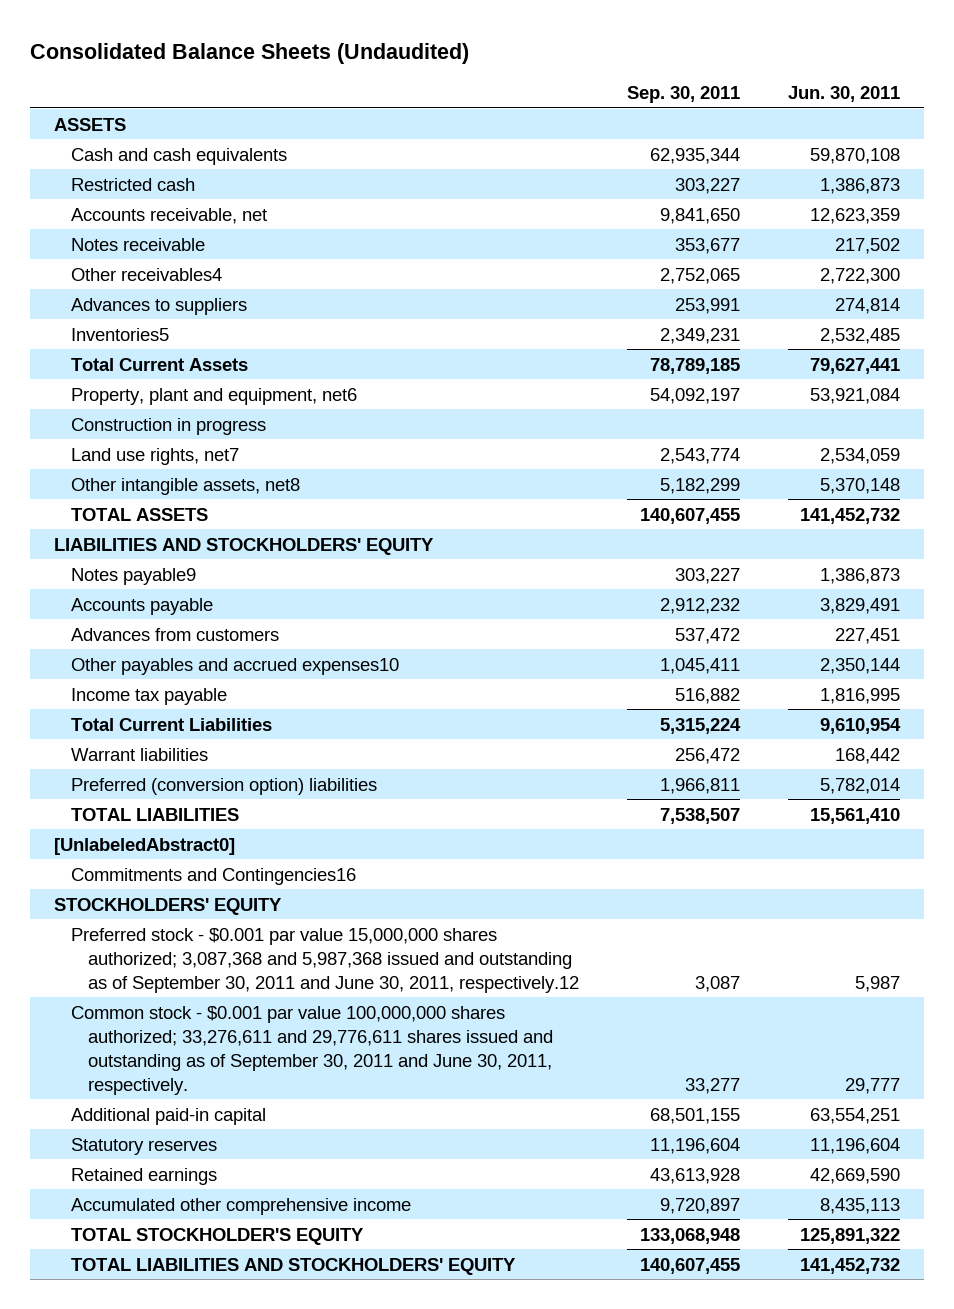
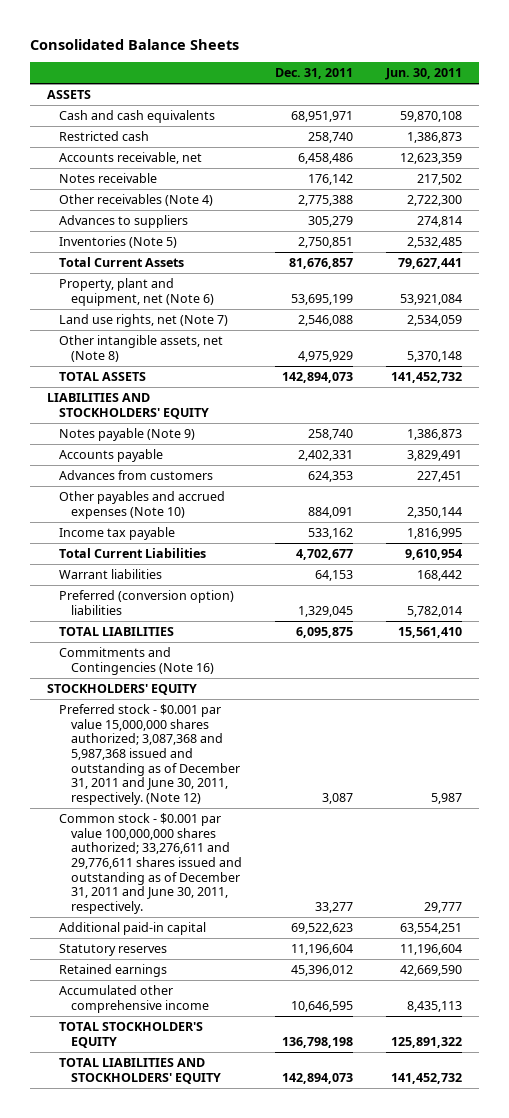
[30,43,470,65] Consolidated Balance Sheets (Undaudited) -> [30,38,240,50] Consolidated Balance Sheets
[626,86,740,104] Sep. 30, 2011 -> none
none -> [275,68,354,80] Dec. 31, 2011
[70,267,222,281] Other receivables4 -> [59,194,214,207] Other receivables (Note 4)
[70,327,169,341] Inventories5 -> [59,236,178,249] Inventories (Note 5)
[70,417,266,435] Construction in progress -> none
[70,387,357,405] Property, plant and equipment, net6 -> [59,278,215,306] Property, plant and equipment, net (Note 6)
[70,447,239,465] Land use rights, net7 -> [59,314,229,328] Land use rights, net (Note 7)
[70,477,300,495] Other intangible assets, net8 -> [59,335,224,362] Other intangible assets, net (Note 8)
[70,567,196,585] Notes payable9 -> [59,428,196,442] Notes payable (Note 9)
[70,657,399,675] Other payables and accrued expenses10 -> [59,491,226,519] Other payables and accrued expenses (Note 10)
[54,837,236,855] [UnlabeledAbstract0] -> none
[70,867,356,885] Commitments and Contingencies16 -> [59,647,215,675] Commitments and Contingencies (Note 16)
[70,927,579,993] Preferred stock - $0.001 par value 15,000,000 shares authorized; 3,087,368 and 5,987,368 issued and outstanding as of September 30, 2011 and June 30, 2011, respectively.12 -> [59,704,241,806] Preferred stock - $0.001 par value 15,000,000 shares authorized; 3,087,368 and 5,987,368 issued and outstanding as of December 31, 2011 and June 30, 2011, respectively. (Note 12)
[70,1005,553,1095] Common stock - $0.001 par value 100,000,000 shares authorized; 33,276,611 and 29,776,611 shares issued and outstanding as of September 30, 2011 and June 30, 2011, respectively. -> [59,813,243,915] Common stock - $0.001 par value 100,000,000 shares authorized; 33,276,611 and 29,776,611 shares issued and outstanding as of December 31, 2011 and June 30, 2011, respectively.

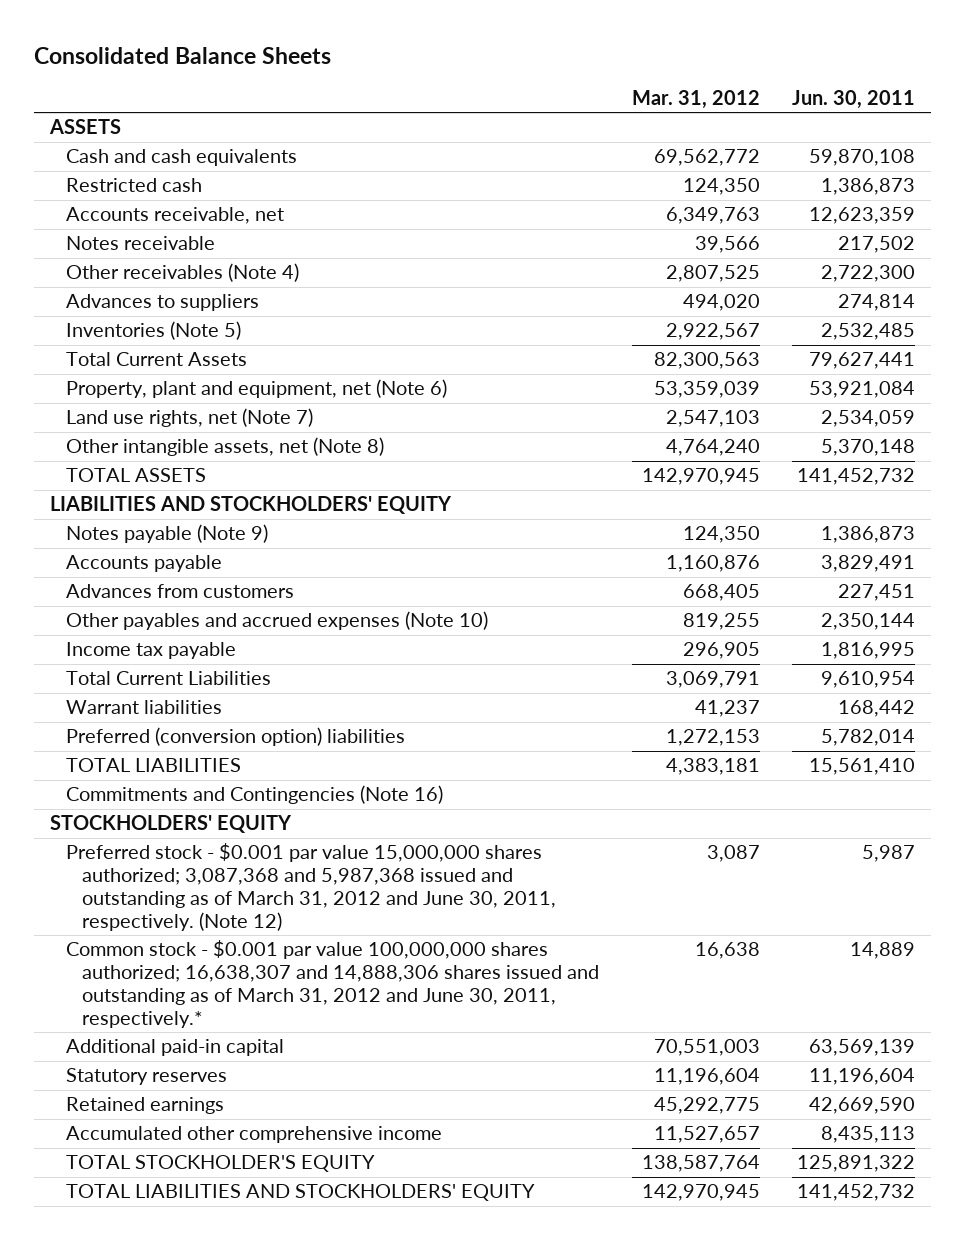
[275,68,354,80] Dec. 31, 2011 -> none
none -> [631,89,760,109] Mar. 31, 2012
[59,704,241,806] Preferred stock - $0.001 par value 15,000,000 shares authorized; 3,087,368 and 5,987,368 issued and outstanding as of December 31, 2011 and June 30, 2011, respectively. (Note 12) -> [66,843,557,931] Preferred stock - $0.001 par value 15,000,000 shares authorized; 3,087,368 and 5,987,368 issued and outstanding as of March 31, 2012 and June 30, 2011, respectively. (Note 12)
[59,813,243,915] Common stock - $0.001 par value 100,000,000 shares authorized; 33,276,611 and 29,776,611 shares issued and outstanding as of December 31, 2011 and June 30, 2011, respectively. -> [66,940,600,1028] Common stock - $0.001 par value 100,000,000 shares authorized; 16,638,307 and 14,888,306 shares issued and outstanding as of March 31, 2012 and June 30, 2011, respectively.*
[424,902,463,914] 29,777 -> [850,942,916,960] 14,889
[400,923,463,935] 63,554,251 -> [809,1039,916,1057] 63,569,139

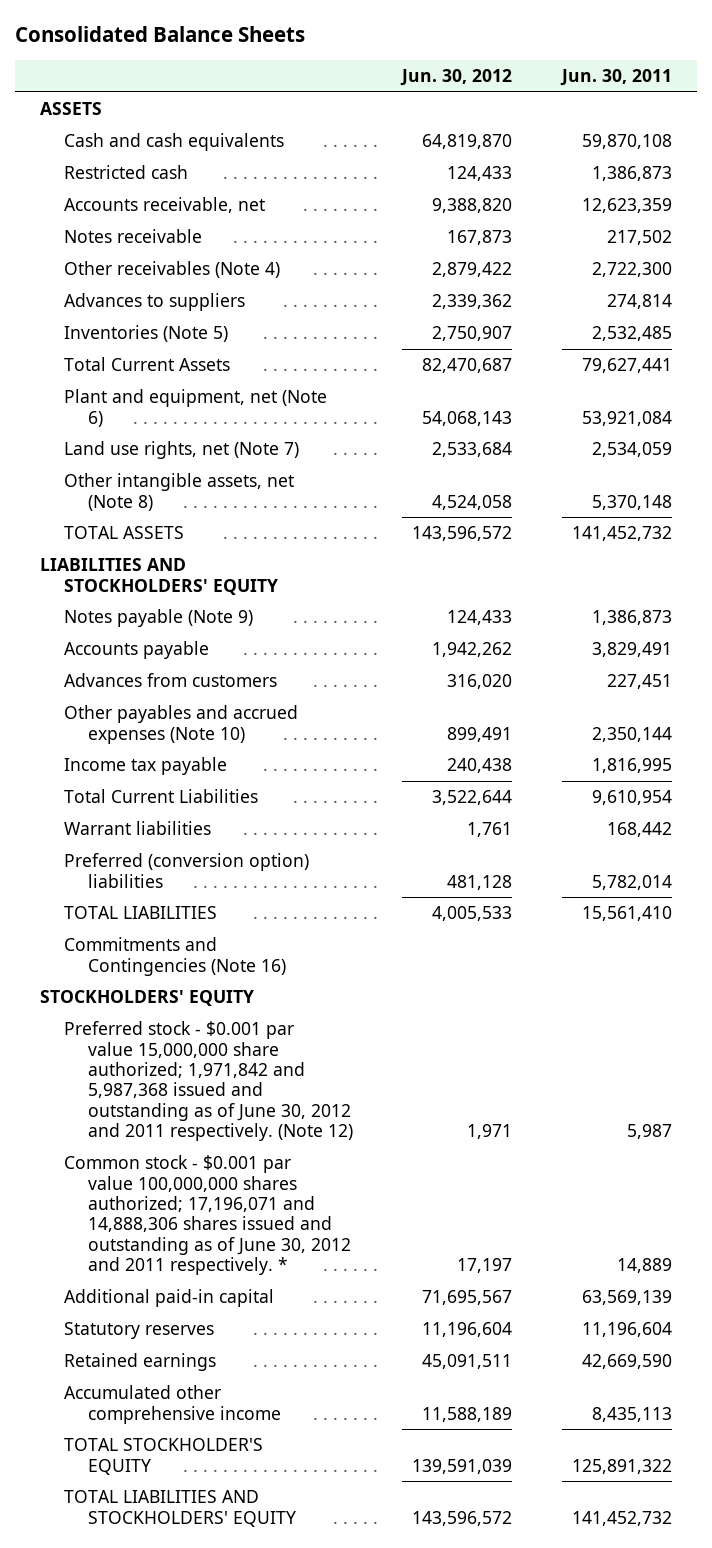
[631,89,760,109] Mar. 31, 2012 -> none
none -> [400,69,513,87] Jun. 30, 2012
[66,379,448,399] Property, plant and equipment, net (Note 6) -> [63,389,327,427] Plant and equipment, net (Note 6)
[66,843,557,931] Preferred stock - $0.001 par value 15,000,000 shares authorized; 3,087,368 and 5,987,368 issued and outstanding as of March 31, 2012 and June 30, 2011, respectively. (Note 12) -> [63,1021,353,1142] Preferred stock - $0.001 par value 15,000,000 share authorized; 1,971,842 and 5,987,368 issued and outstanding as of June 30, 2012 and 2011 respectively. (Note 12)
[66,940,600,1028] Common stock - $0.001 par value 100,000,000 shares authorized; 16,638,307 and 14,888,306 shares issued and outstanding as of March 31, 2012 and June 30, 2011, respectively.* -> [63,1155,351,1276] Common stock - $0.001 par value 100,000,000 shares authorized; 17,196,071 and 14,888,306 shares issued and outstanding as of June 30, 2012 and 2011 respectively. *

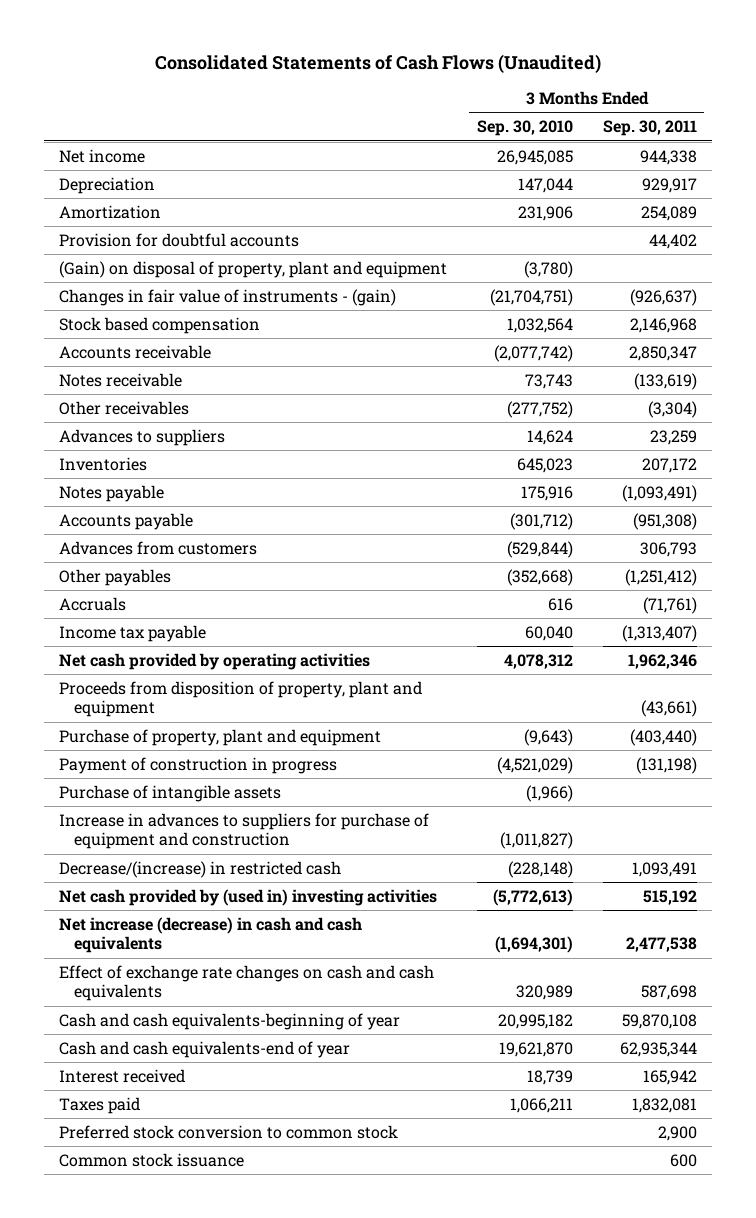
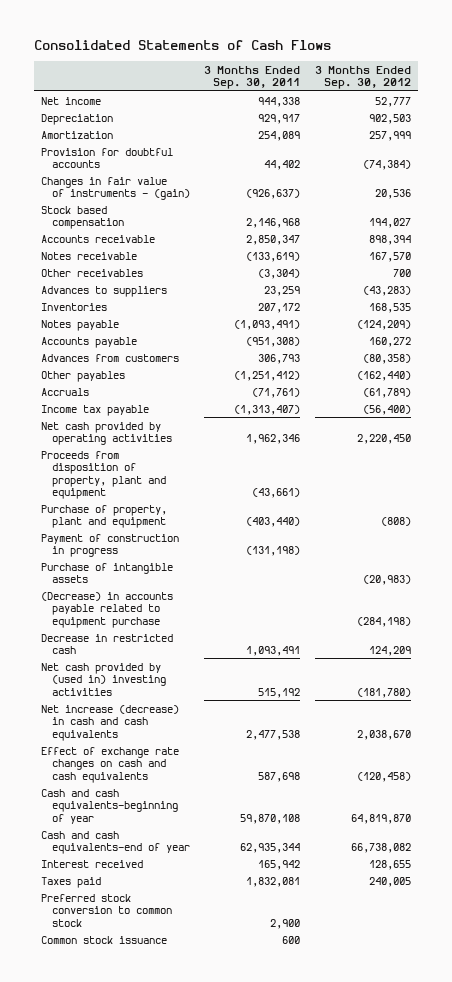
[154,53,601,73] Consolidated Statements of Cash Flows (Unaudited) -> [33,40,331,51] Consolidated Statements of Cash Flows
[476,120,573,137] Sep. 30, 2010 -> none
none -> [314,65,411,90] 3 Months Ended Sep. 30, 2012
[58,260,447,278] (Gain) on disposal of property, plant and equipment -> none
[58,812,429,850] Increase in advances to suppliers for purchase of equipment and construction -> none
none -> [40,591,173,628] (Decrease) in accounts payable related to equipment purchase
[58,860,341,878] Decrease/(increase) in restricted cash -> [40,633,173,655] Decrease in restricted cash

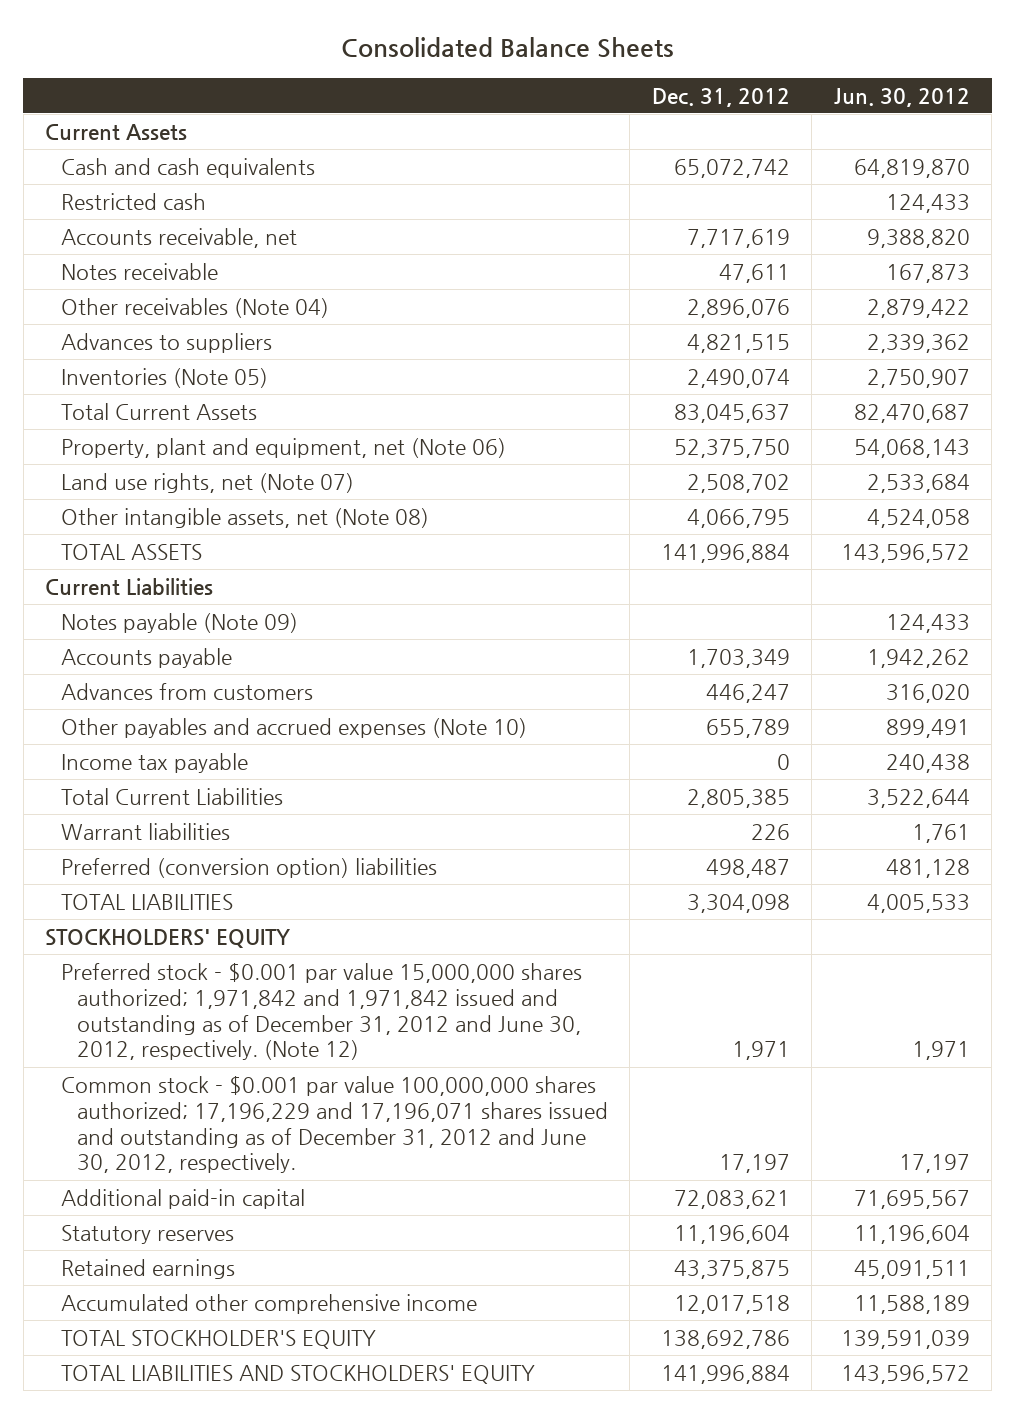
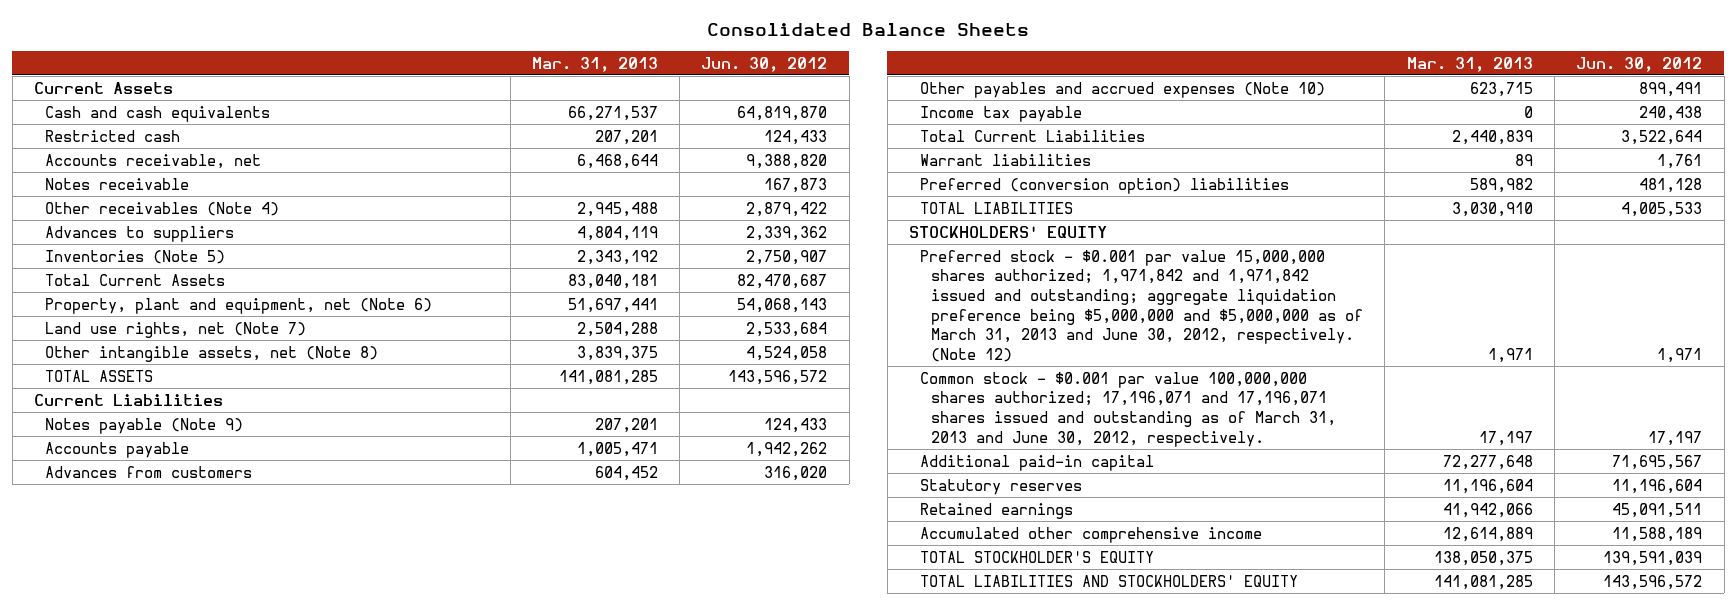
[651,87,790,107] Dec. 31, 2012 -> none
none -> [531,56,658,72] Mar. 31, 2013
[61,298,330,319] Other receivables (Note 04) -> [45,201,280,216] Other receivables (Note 4)
[61,368,269,389] Inventories (Note 05) -> [45,249,226,264] Inventories (Note 5)
[61,438,507,459] Property, plant and equipment, net (Note 06) -> [45,297,433,314] Property, plant and equipment, net (Note 6)
[61,473,355,494] Land use rights, net (Note 07) -> [45,321,307,338] Land use rights, net (Note 7)
[61,508,430,529] Other intangible assets, net (Note 08) -> [45,345,379,362] Other intangible assets, net (Note 8)
[61,613,299,634] Notes payable (Note 09) -> [45,417,244,434] Notes payable (Note 9)
[61,963,583,1061] Preferred stock - $0.001 par value 15,000,000 shares authorized; 1,971,842 and 1,971,842 issued and outstanding as of December 31, 2012 and June 30, 2012, respectively. (Note 12) -> [920,249,1364,362] Preferred stock - $0.001 par value 15,000,000 shares authorized; 1,971,842 and 1,971,842 issued and outstanding; aggregate liquidation preference being $5,000,000 and $5,000,000 as of March 31, 2013 and June 30, 2012, respectively. (Note 12)
[61,1076,608,1174] Common stock - $0.001 par value 100,000,000 shares authorized; 17,196,229 and 17,196,071 shares issued and outstanding as of December 31, 2012 and June 30, 2012, respectively. -> [920,371,1337,447] Common stock - $0.001 par value 100,000,000 shares authorized; 17,196,071 and 17,196,071 shares issued and outstanding as of March 31, 2013 and June 30, 2012, respectively.

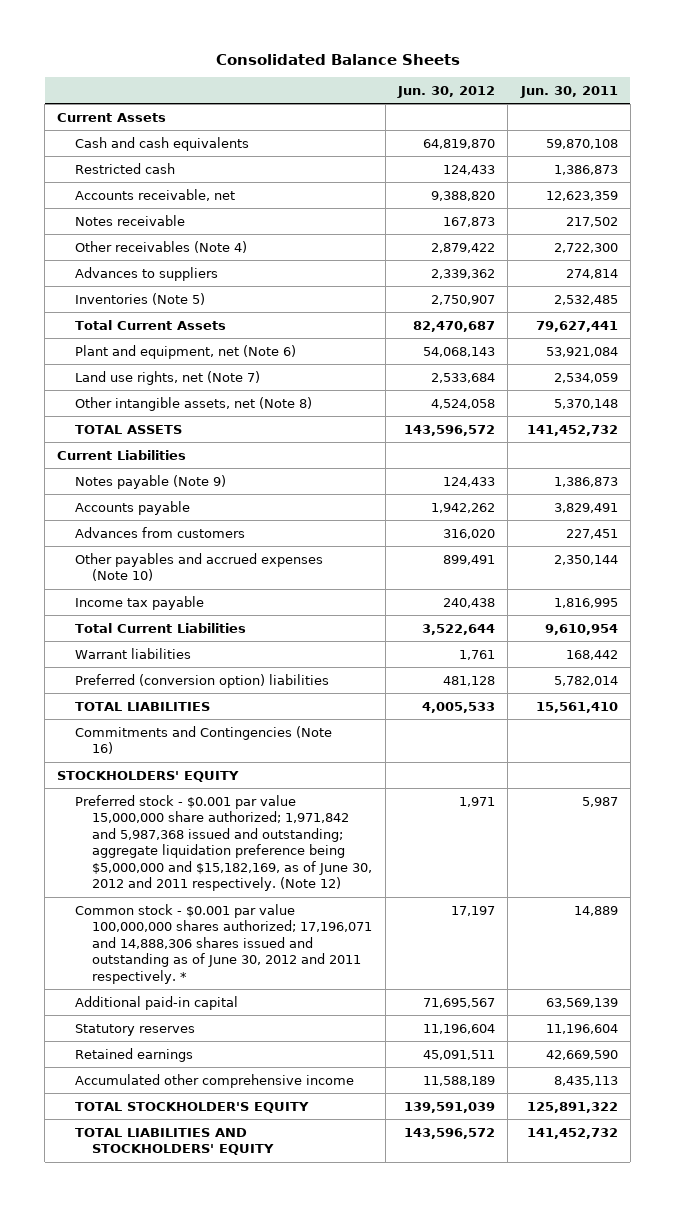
[531,56,658,72] Mar. 31, 2013 -> none
none -> [519,86,618,99] Jun. 30, 2011
[45,297,433,314] Property, plant and equipment, net (Note 6) -> [74,344,296,359] Plant and equipment, net (Note 6)
none -> [74,725,332,755] Commitments and Contingencies (Note 16)
[920,249,1364,362] Preferred stock - $0.001 par value 15,000,000 shares authorized; 1,971,842 and 1,971,842 issued and outstanding; aggregate liquidation preference being $5,000,000 and $5,000,000 as of March 31, 2013 and June 30, 2012, respectively. (Note 12) -> [74,794,373,892] Preferred stock - $0.001 par value 15,000,000 share authorized; 1,971,842 and 5,987,368 issued and outstanding; aggregate liquidation preference being $5,000,000 and $15,182,169, as of June 30, 2012 and 2011 respectively. (Note 12)
[920,371,1337,447] Common stock - $0.001 par value 100,000,000 shares authorized; 17,196,071 and 17,196,071 shares issued and outstanding as of March 31, 2013 and June 30, 2012, respectively. -> [74,903,373,984] Common stock - $0.001 par value 100,000,000 shares authorized; 17,196,071 and 14,888,306 shares issued and outstanding as of June 30, 2012 and 2011 respectively. *

